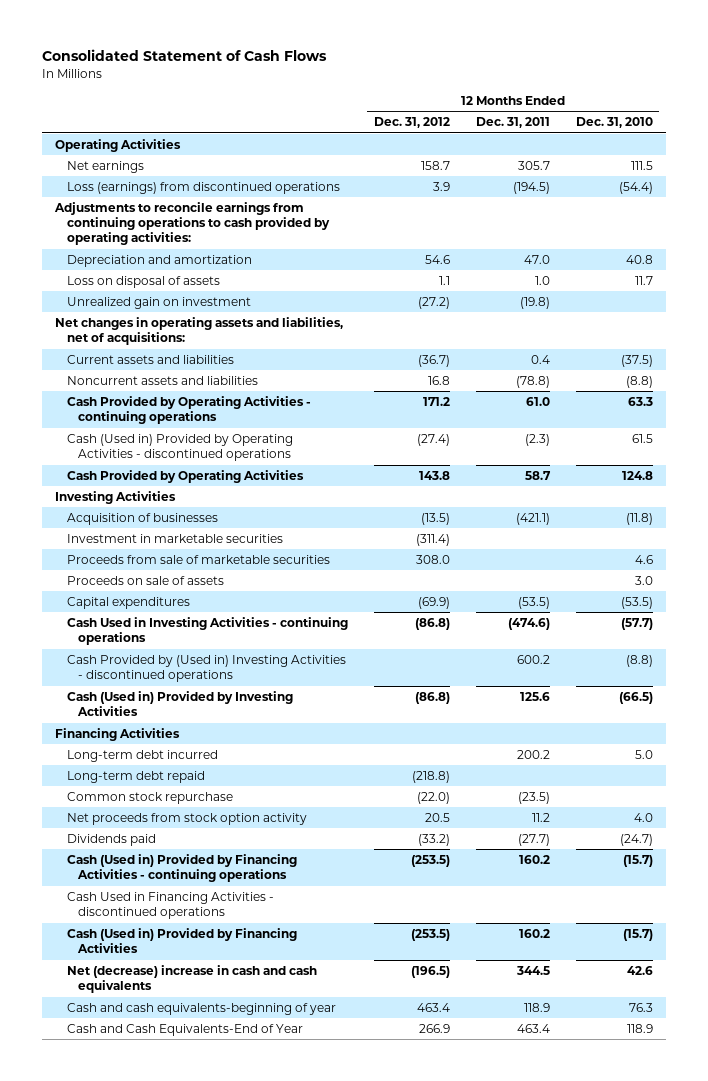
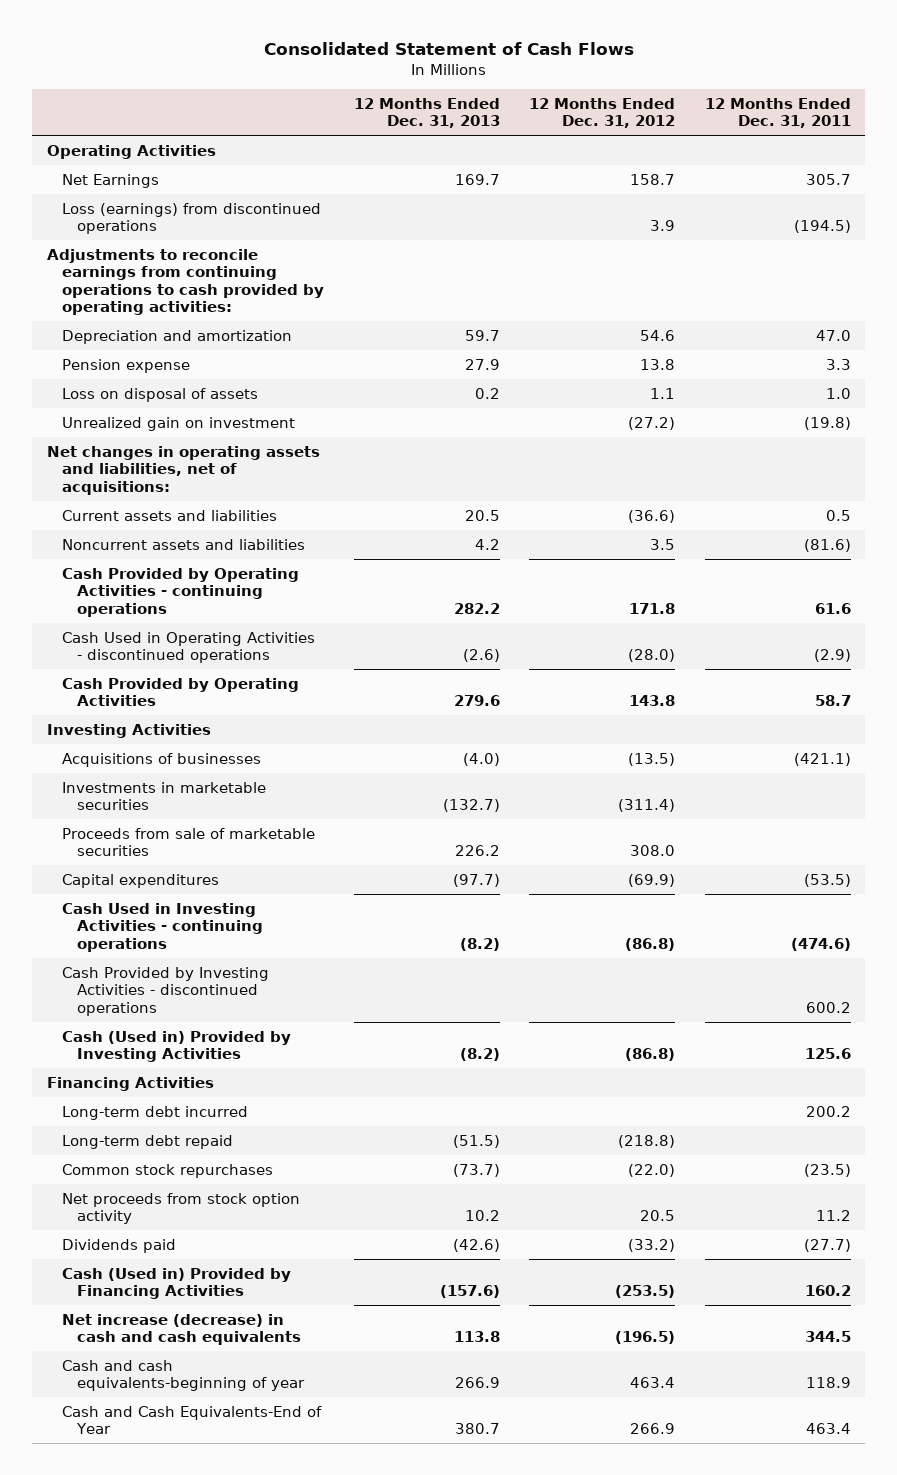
[575,117,653,129] Dec. 31, 2010 -> none
none -> [353,98,500,129] 12 Months Ended Dec. 31, 2013
[66,160,144,173] Net earnings -> [62,173,160,188] Net Earnings
none -> [62,358,191,373] Pension expense
[417,354,450,367] (36.7) -> [628,509,676,523] (36.6)
[530,354,550,364] 0.4 -> [825,509,851,521] 0.5
[427,375,450,385] 16.8 -> [650,538,676,550] 3.5
[515,375,550,388] (78.8) -> [803,538,851,552] (81.6)
[422,396,450,406] 171.2 -> [629,602,676,614] 171.8
[525,396,550,406] 61.0 -> [814,602,851,614] 61.6
[66,433,293,462] Cash (Used in) Provided by Operating Activities - discontinued operations -> [62,631,316,664] Cash Used in Operating Activities - discontinued operations
[416,433,450,446] (27.4) -> [628,649,676,663] (28.0)
[524,433,550,446] (2.3) -> [813,649,851,663] (2.9)
[66,512,218,525] Acquisition of businesses -> [62,752,262,767] Acquisitions of businesses
[66,533,283,543] Investment in marketable securities -> [62,781,267,811] Investments in marketable securities
[66,575,224,585] Proceeds on sale of assets -> none
[66,654,346,683] Cash Provided by (Used in) Investing Activities - discontinued operations -> [62,966,270,1016] Cash Provided by Investing Activities - discontinued operations
[66,791,233,804] Common stock repurchase -> [62,1163,274,1178] Common stock repurchases
[66,853,297,883] Cash (Used in) Provided by Financing Activities - continuing operations -> none
[66,891,274,920] Cash Used in Financing Activities - discontinued operations -> none
[66,964,317,994] Net (decrease) increase in cash and cash equivalents -> [62,1313,302,1346] Net increase (decrease) in cash and cash equivalents

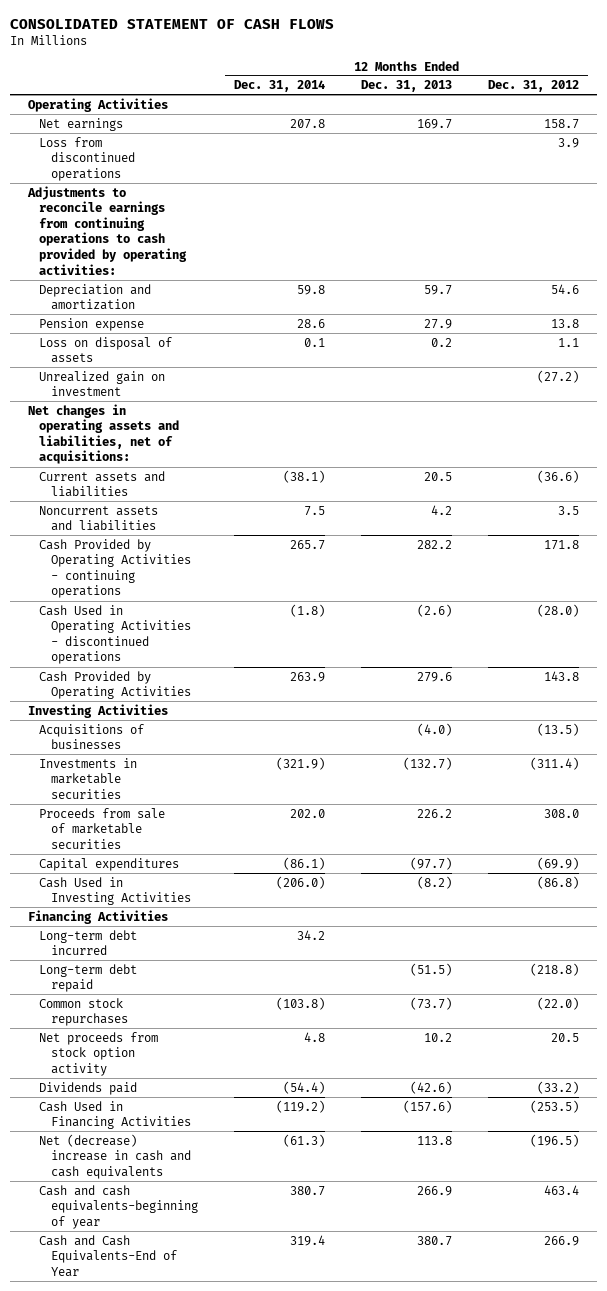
[263,41,634,55] Consolidated Statement of Cash Flows -> [9,18,334,29] CONSOLIDATED STATEMENT OF CASH FLOWS
[704,98,851,129] 12 Months Ended Dec. 31, 2011 -> none
none -> [233,80,325,93] Dec. 31, 2014
[62,173,160,188] Net Earnings -> [39,117,124,131] Net earnings
[62,202,322,235] Loss (earnings) from discontinued operations -> [39,136,135,181] Loss from discontinued operations
[62,966,270,1016] Cash Provided by Investing Activities - discontinued operations -> none
[62,1030,292,1063] Cash (Used in) Provided by Investing Activities -> none
[62,902,264,952] Cash Used in Investing Activities - continuing operations -> [39,876,191,906] Cash Used in Investing Activities
[62,1267,292,1300] Cash (Used in) Provided by Financing Activities -> [39,1100,191,1130] Cash Used in Financing Activities
[62,1313,302,1346] Net increase (decrease) in cash and cash equivalents -> [39,1133,191,1179] Net (decrease) increase in cash and cash equivalents

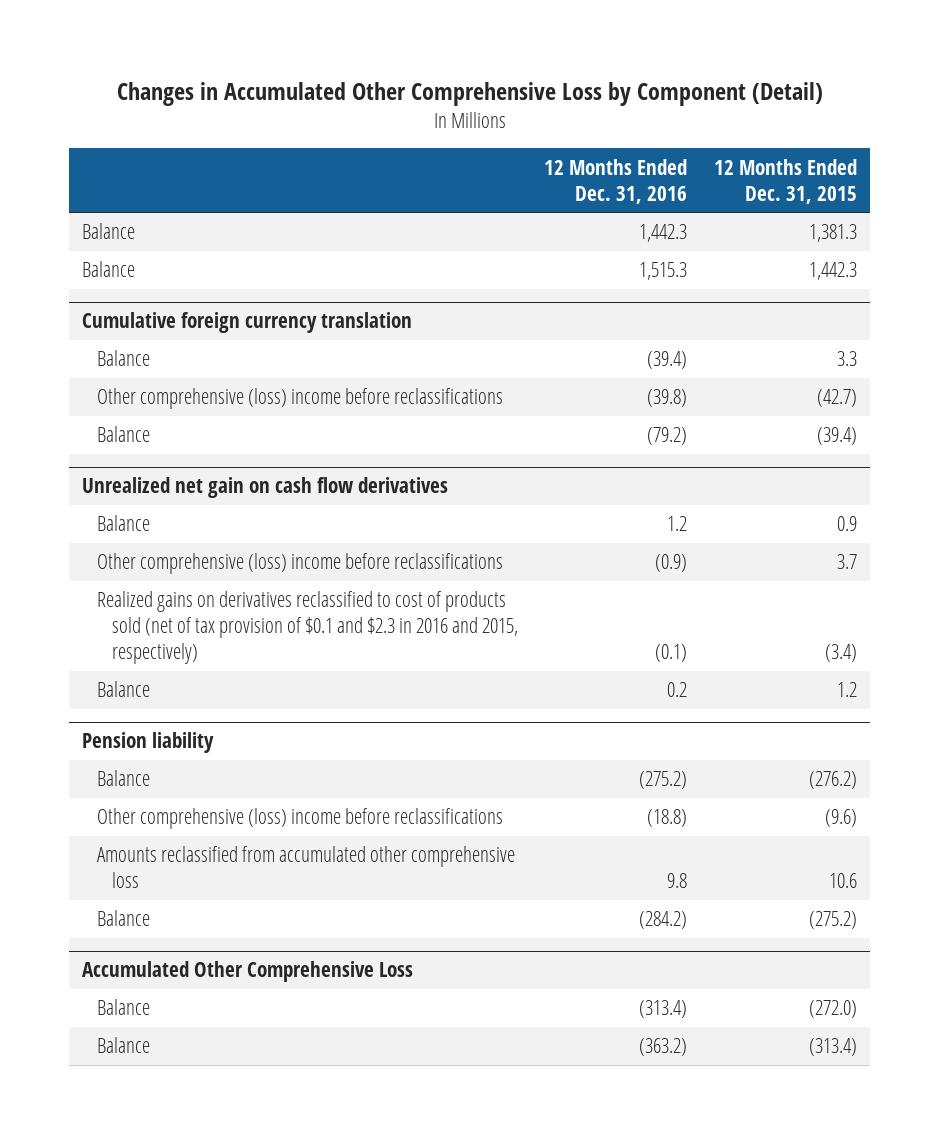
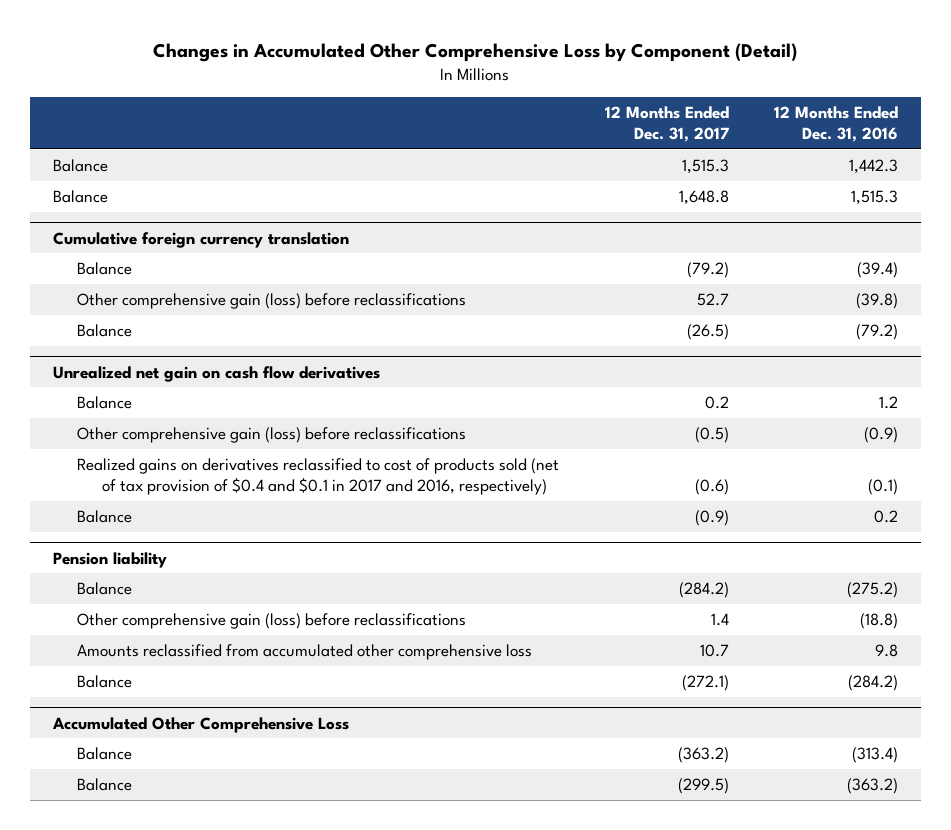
[714,158,858,204] 12 Months Ended Dec. 31, 2015 -> none
none -> [604,105,729,142] 12 Months Ended Dec. 31, 2017
[96,388,503,410] Other comprehensive (loss) income before reclassifications -> [77,292,467,309] Other comprehensive gain (loss) before reclassifications
[96,553,503,575] Other comprehensive (loss) income before reclassifications -> [77,426,467,443] Other comprehensive gain (loss) before reclassifications
[96,591,518,665] Realized gains on derivatives reclassified to cost of products sold (net of tax provision of $0.1 and $2.3 in 2016 and 2015, respectively) -> [77,457,560,496] Realized gains on derivatives reclassified to cost of products sold (net of tax provision of $0.4 and $0.1 in 2017 and 2016, respectively)
[96,808,503,830] Other comprehensive (loss) income before reclassifications -> [77,612,467,629] Other comprehensive gain (loss) before reclassifications

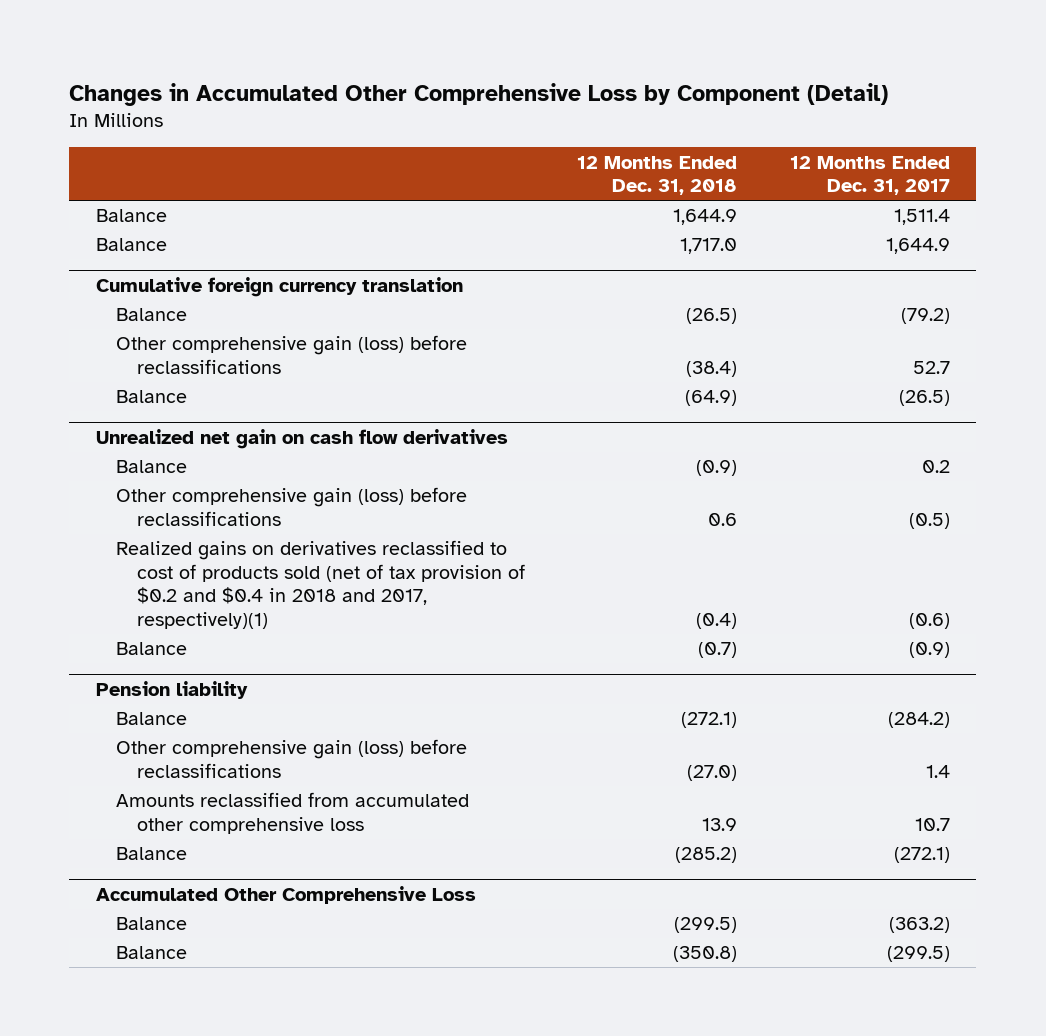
[774,105,899,142] 12 Months Ended Dec. 31, 2016 -> none
none -> [577,155,738,196] 12 Months Ended Dec. 31, 2018
[681,158,729,174] 1,515.3 -> [893,209,950,226] 1,511.4
[678,189,729,205] 1,648.8 -> [885,238,950,255] 1,644.9
[77,457,560,496] Realized gains on derivatives reclassified to cost of products sold (net of tax provision of $0.4 and $0.1 in 2017 and 2016, respectively) -> [116,540,525,629] Realized gains on derivatives reclassified to cost of products sold (net of tax provision of $0.2 and $0.4 in 2018 and 2017, respectively)(1)

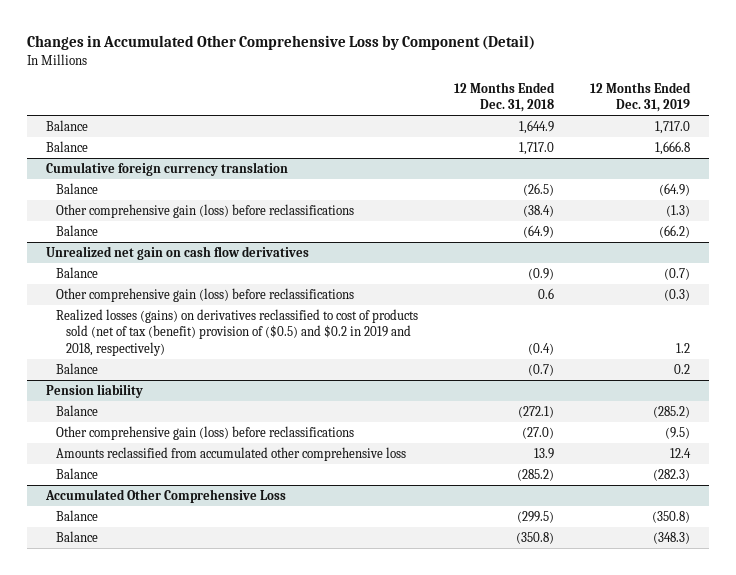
[789,155,950,196] 12 Months Ended Dec. 31, 2017 -> none
none -> [590,81,692,112] 12 Months Ended Dec. 31, 2019
[116,540,525,629] Realized gains on derivatives reclassified to cost of products sold (net of tax provision of $0.2 and $0.4 in 2018 and 2017, respectively)(1) -> [55,309,418,356] Realized losses (gains) on derivatives reclassified to cost of products sold (net of tax (benefit) provision of ($0.5) and $0.2 in 2019 and 2018, respectively)

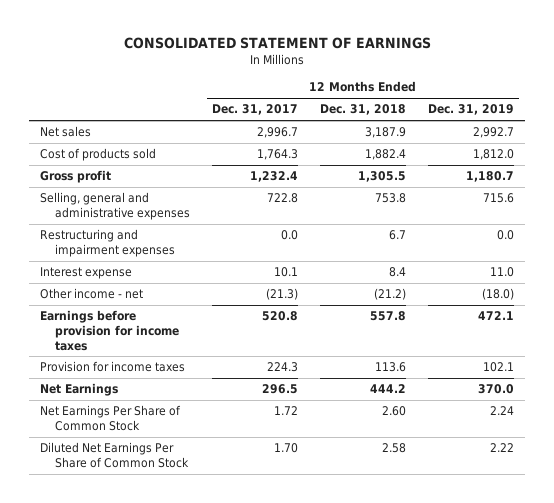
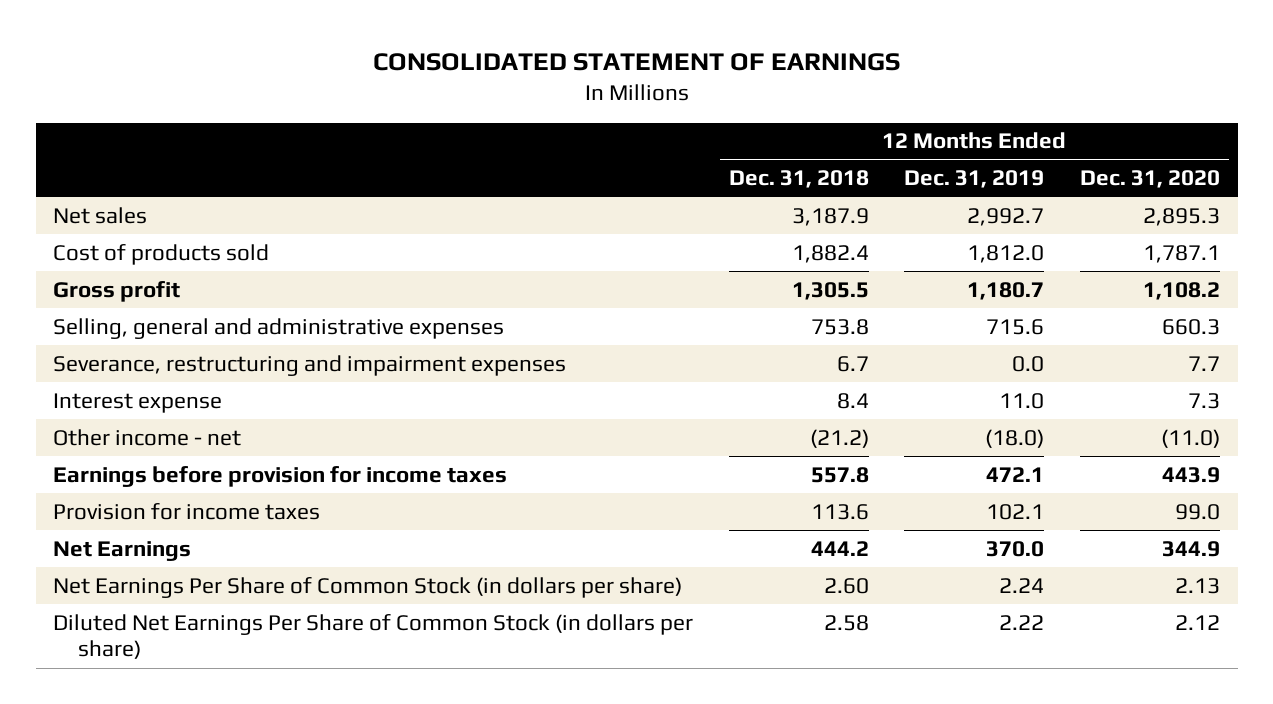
[212,104,299,116] Dec. 31, 2017 -> none
none -> [1079,169,1220,188] Dec. 31, 2020
[40,229,176,258] Restructuring and impairment expenses -> [53,354,567,376] Severance, restructuring and impairment expenses
[40,405,182,432] Net Earnings Per Share of Common Stock -> [53,576,683,598] Net Earnings Per Share of Common Stock (in dollars per share)
[40,442,190,469] Diluted Net Earnings Per Share of Common Stock -> [53,613,694,660] Diluted Net Earnings Per Share of Common Stock (in dollars per share)

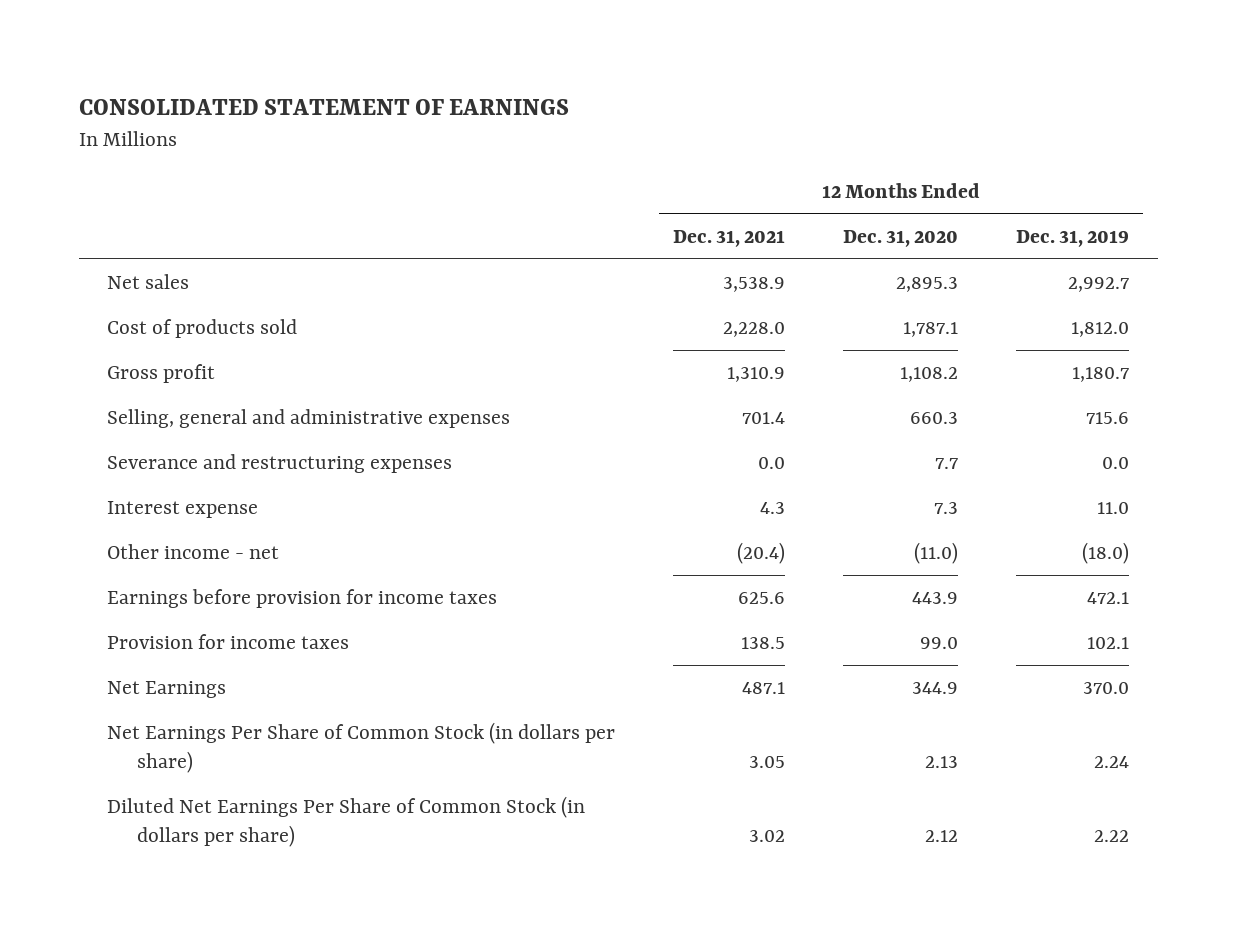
[728,169,869,188] Dec. 31, 2018 -> none
none -> [673,230,786,248] Dec. 31, 2021
[53,354,567,376] Severance, restructuring and impairment expenses -> [107,454,453,474] Severance and restructuring expenses

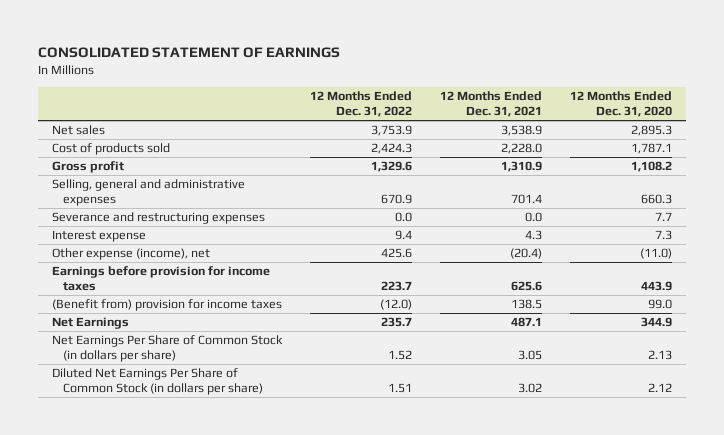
[1015,230,1129,248] Dec. 31, 2019 -> none
none -> [310,91,413,117] 12 Months Ended Dec. 31, 2022
[107,544,280,560] Other income - net -> [52,248,211,261] Other expense (income), net
[107,634,350,650] Provision for income taxes -> [52,299,283,312] (Benefit from) provision for income taxes

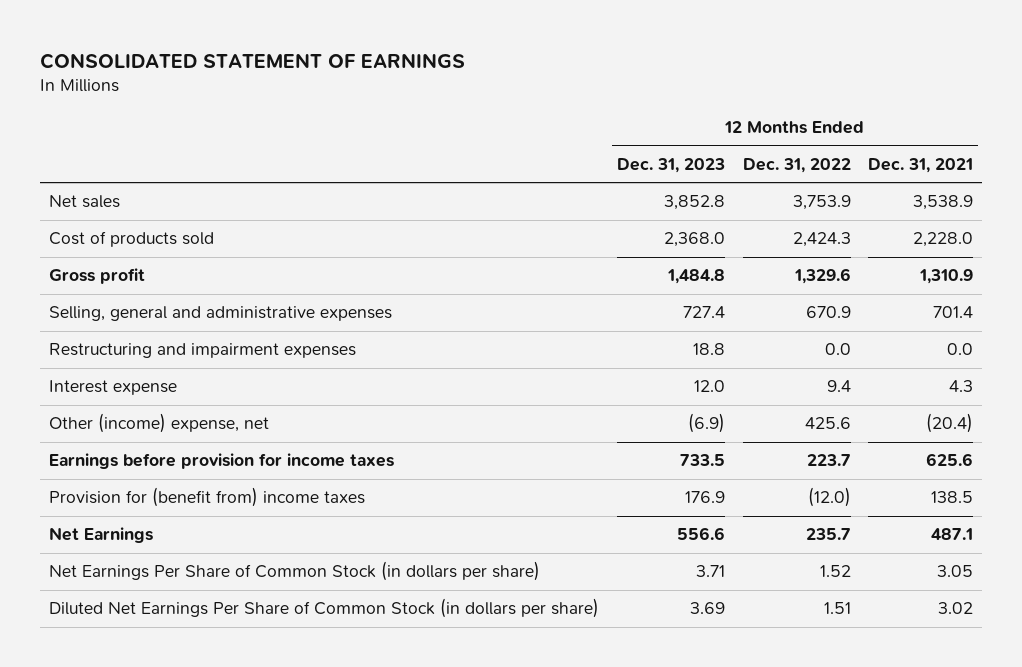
[570,91,673,117] 12 Months Ended Dec. 31, 2020 -> none
none -> [616,157,725,173] Dec. 31, 2023
[52,212,266,225] Severance and restructuring expenses -> [49,343,357,359] Restructuring and impairment expenses
[52,248,211,261] Other expense (income), net -> [49,413,270,434] Other (income) expense, net
[52,299,283,312] (Benefit from) provision for income taxes -> [49,487,366,508] Provision for (benefit from) income taxes

